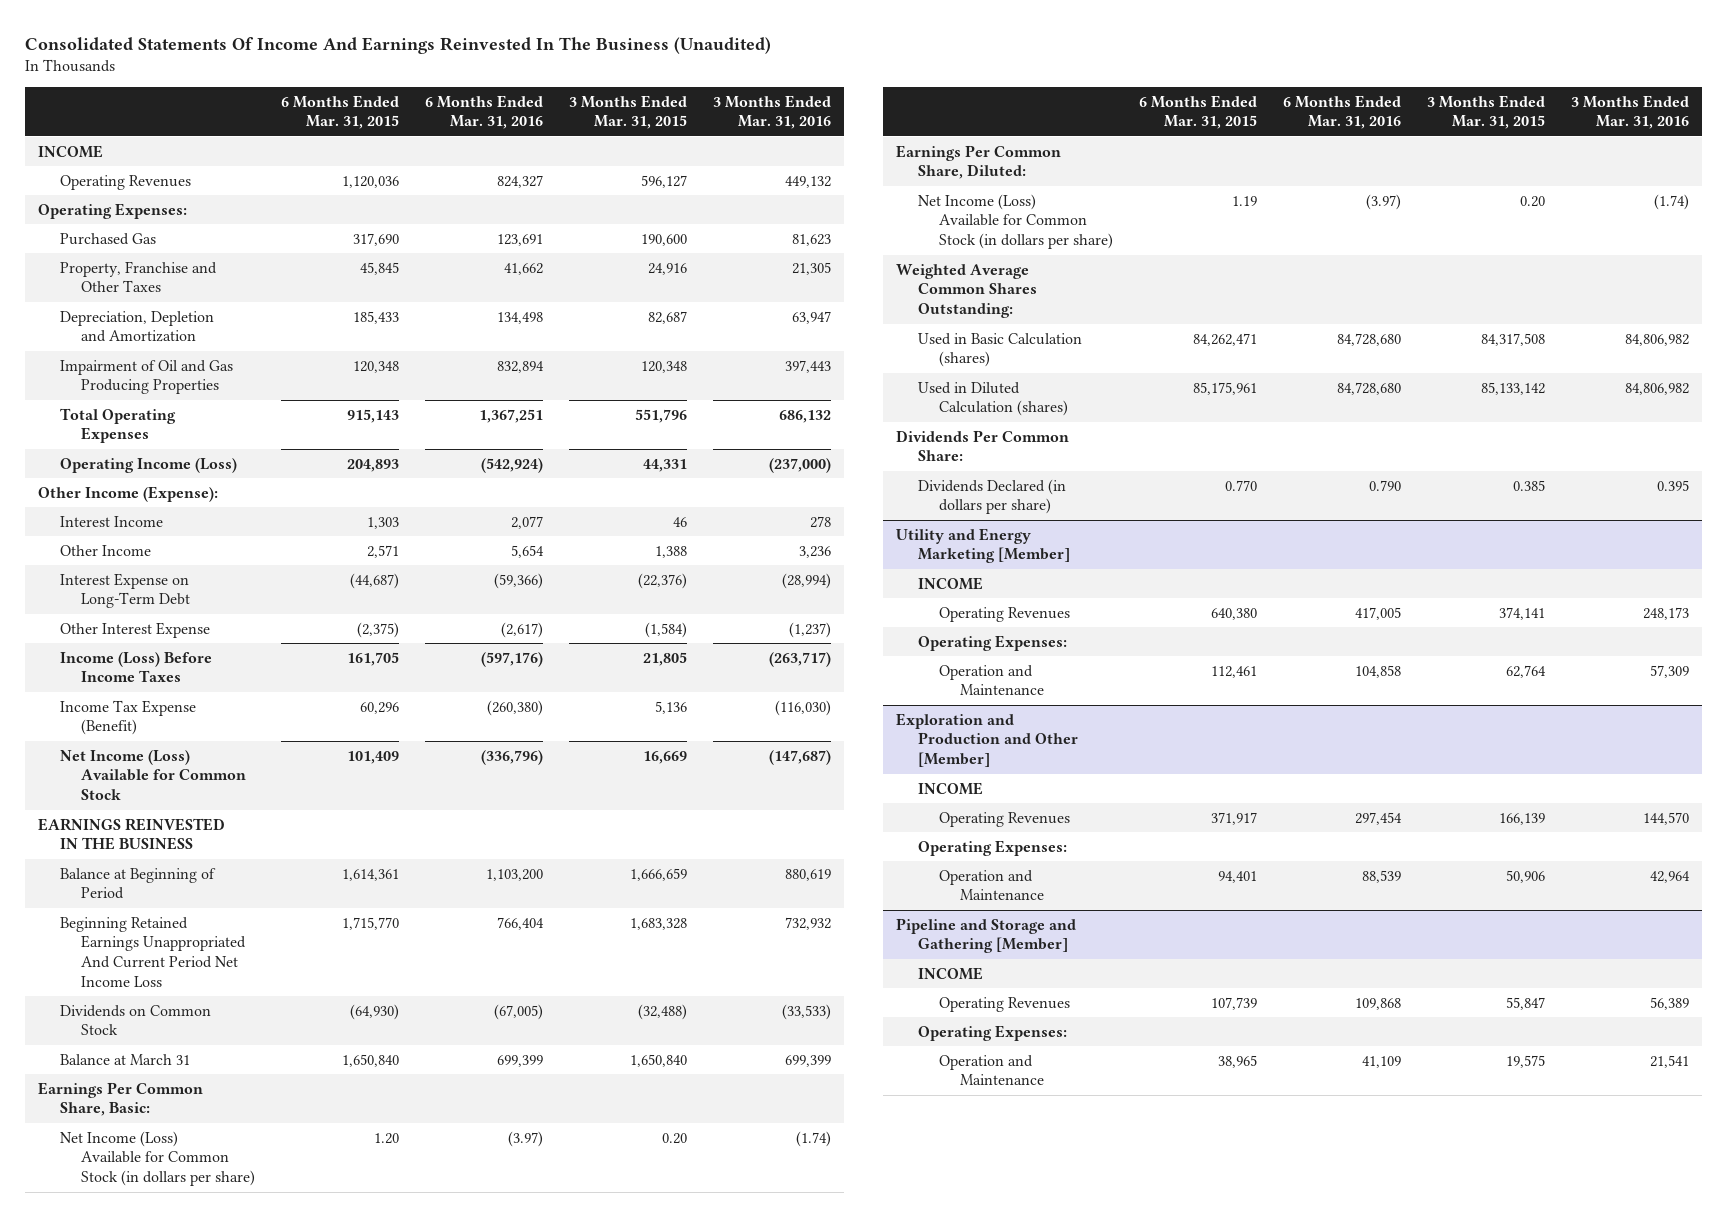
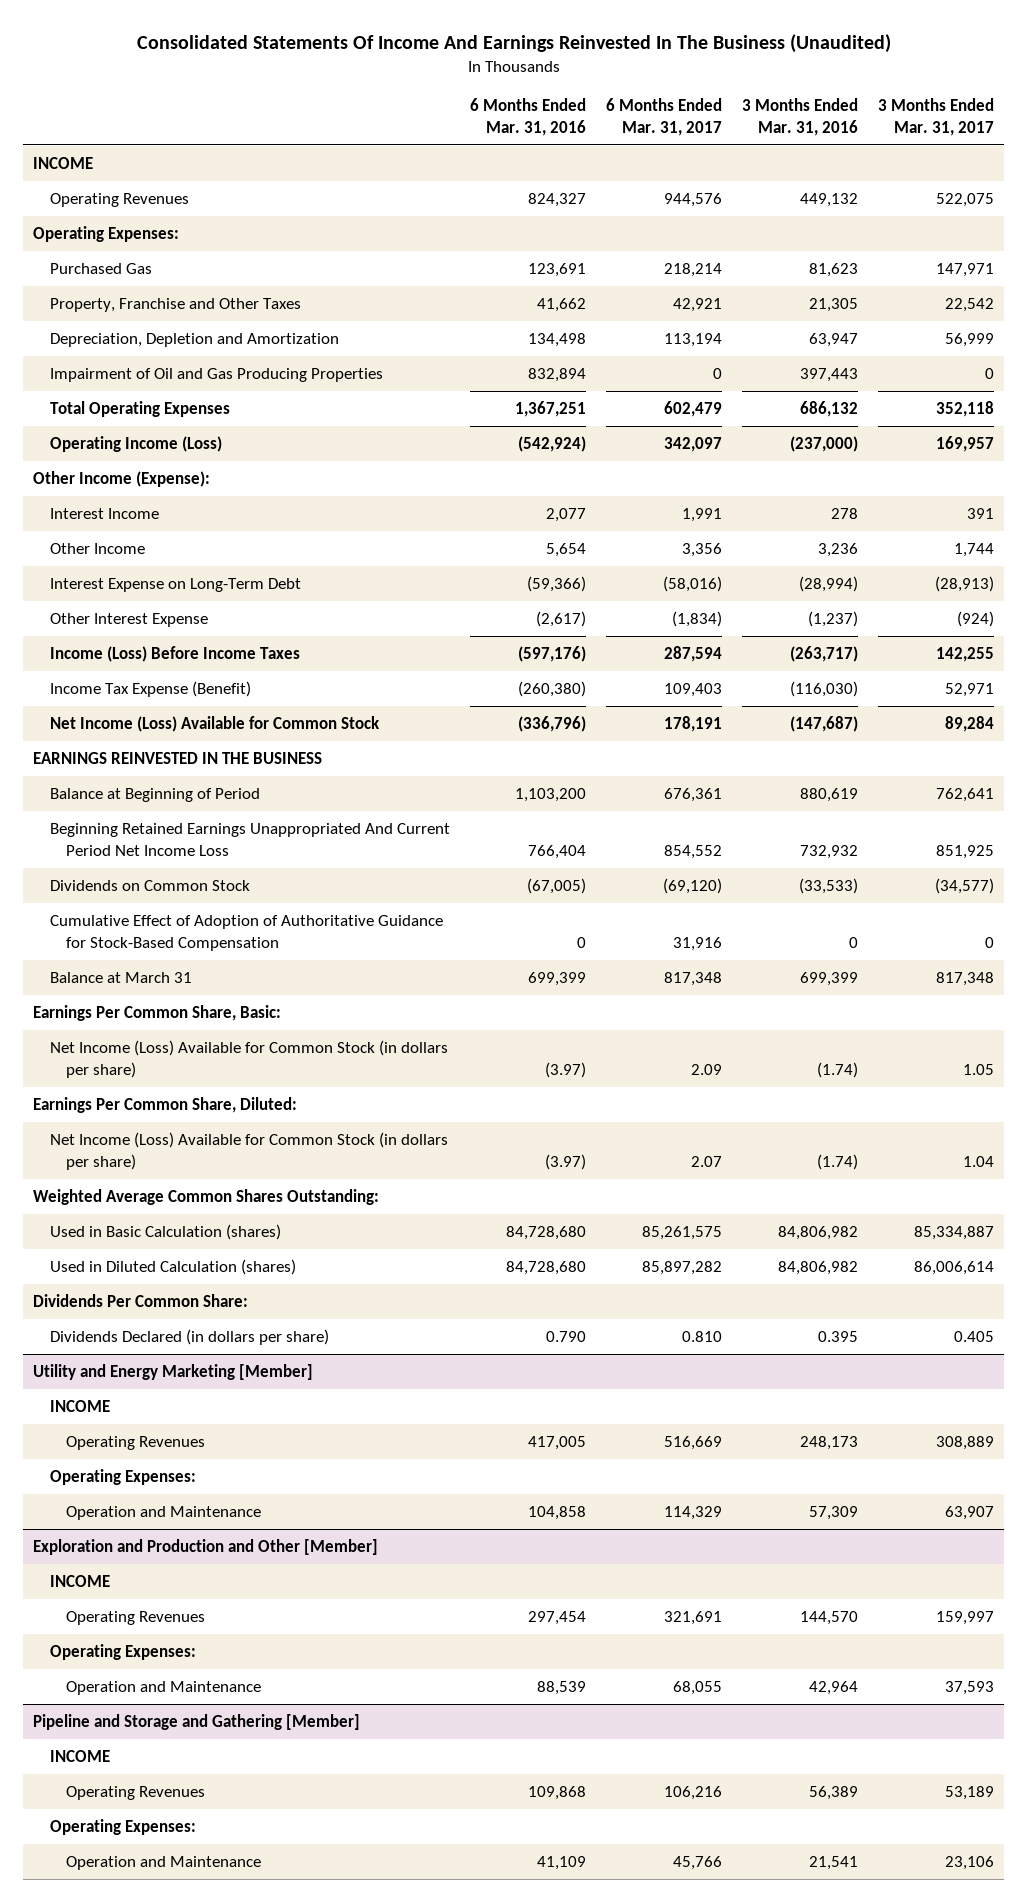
[280,94,399,130] 6 Months Ended Mar. 31, 2015 -> none
[568,94,687,130] 3 Months Ended Mar. 31, 2015 -> none
none -> [605,98,722,136] 6 Months Ended Mar. 31, 2017
none -> [878,98,995,136] 3 Months Ended Mar. 31, 2017
none -> [49,914,443,951] Cumulative Effect of Adoption of Authoritative Guidance for Stock-Based Compensation

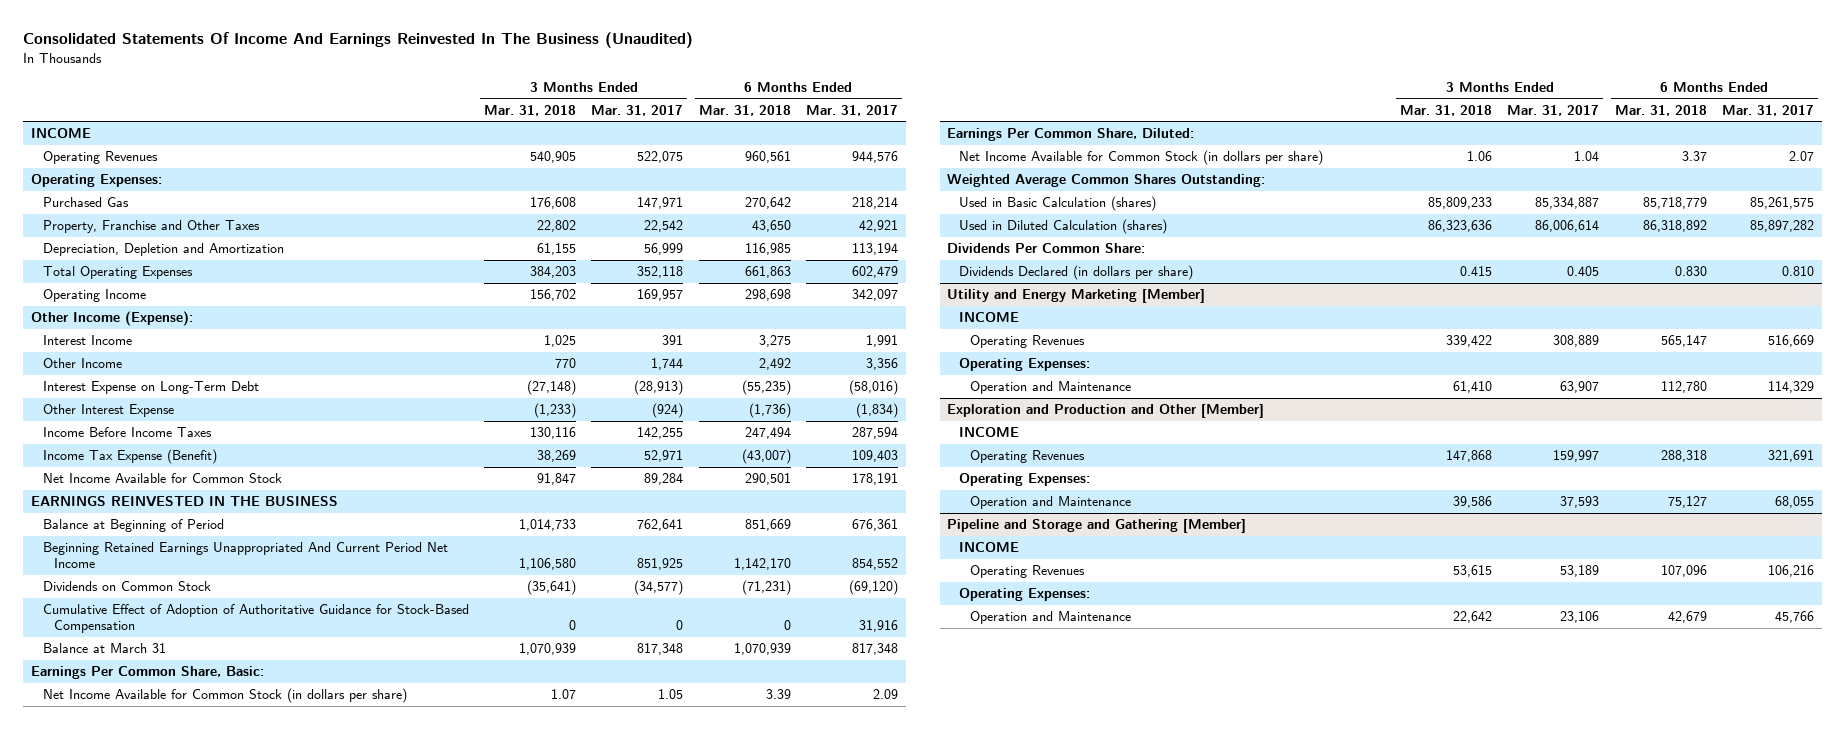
[469,98,586,136] 6 Months Ended Mar. 31, 2016 -> none
[742,98,859,136] 3 Months Ended Mar. 31, 2016 -> none
none -> [483,104,576,116] Mar. 31, 2018
none -> [698,104,791,116] Mar. 31, 2018
[49,367,383,382] Impairment of Oil and Gas Producing Properties -> none
[49,435,222,452] Operating Income (Loss) -> [42,288,146,302] Operating Income
[49,645,300,662] Income (Loss) Before Income Taxes -> [42,426,212,437] Income Before Income Taxes
[49,715,380,732] Net Income (Loss) Available for Common Stock -> [42,472,282,483] Net Income Available for Common Stock
[49,822,450,856] Beginning Retained Earnings Unappropriated And Current Period Net Income Loss -> [42,541,448,569] Beginning Retained Earnings Unappropriated And Current Period Net Income
[49,1039,448,1078] Net Income (Loss) Available for Common Stock (in dollars per share) -> [42,687,407,703] Net Income Available for Common Stock (in dollars per share)
[49,1131,448,1170] Net Income (Loss) Available for Common Stock (in dollars per share) -> [958,149,1323,165] Net Income Available for Common Stock (in dollars per share)

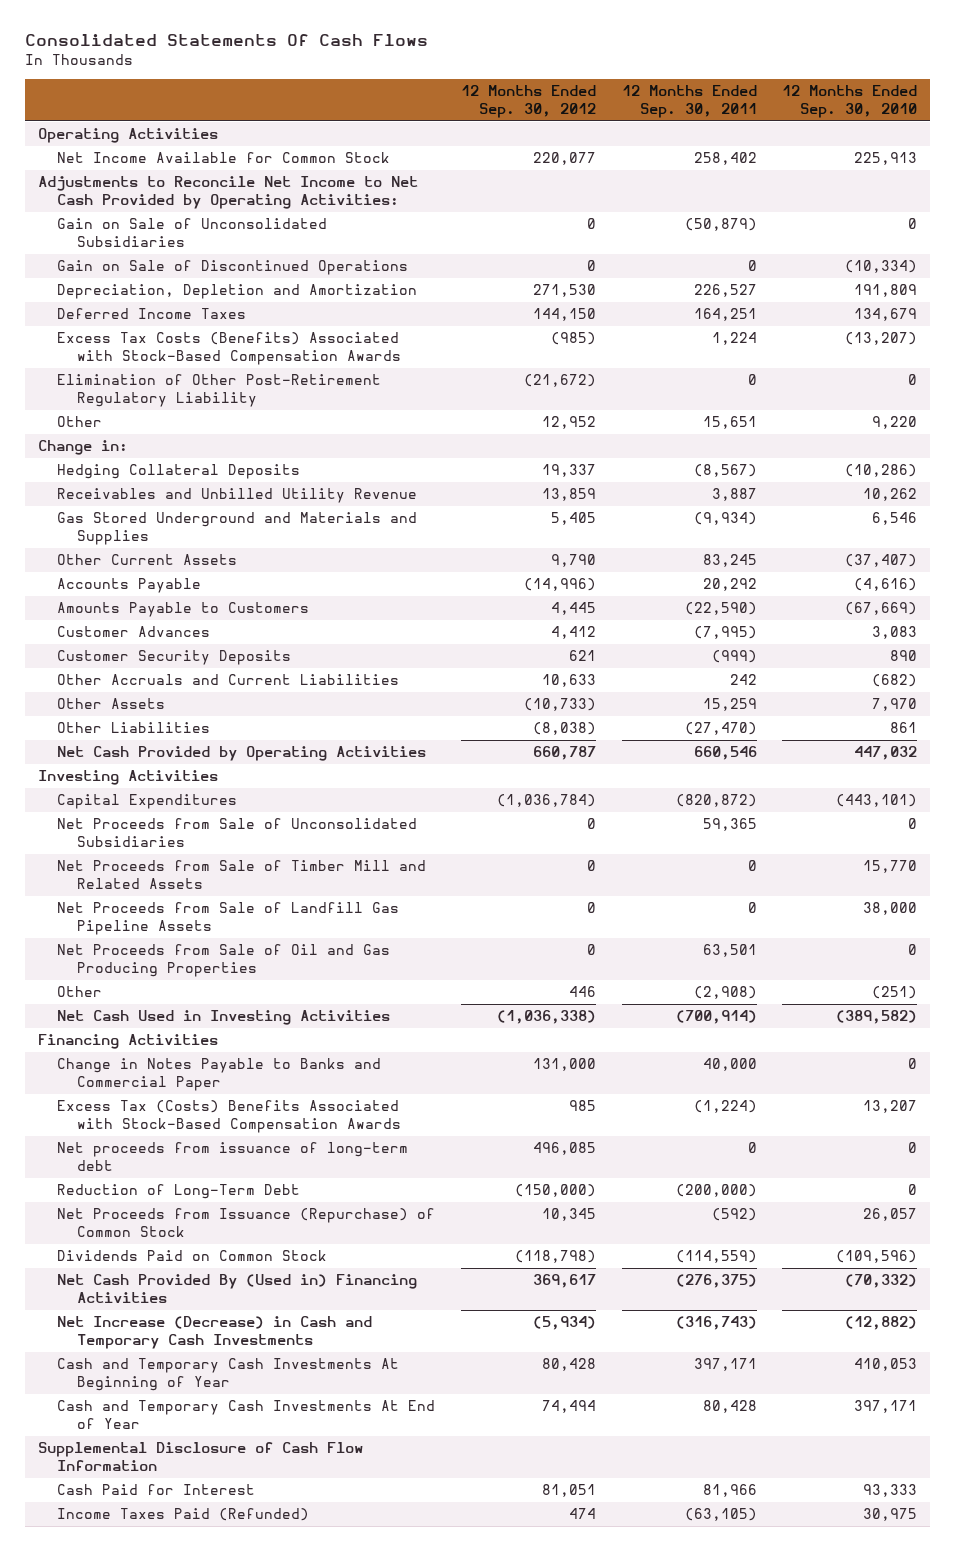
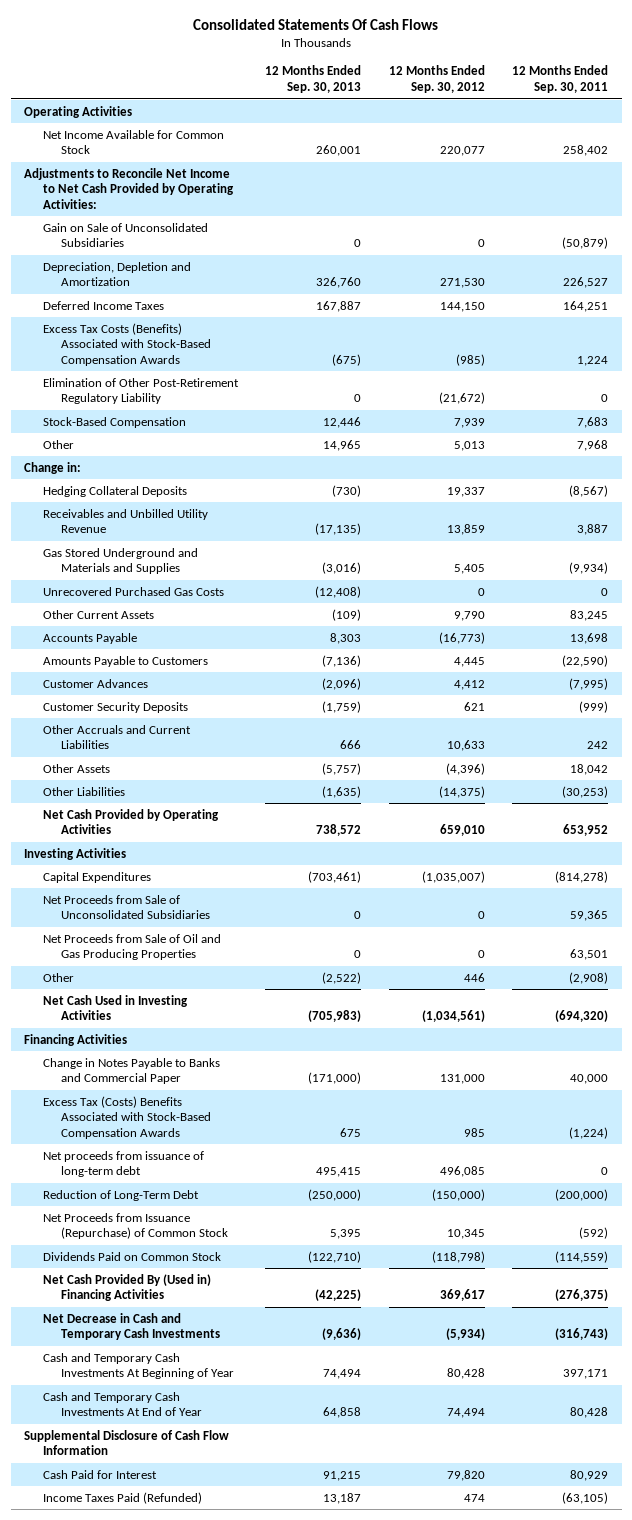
[782,85,918,118] 12 Months Ended Sep. 30, 2010 -> none
none -> [265,65,362,94] 12 Months Ended Sep. 30, 2013
[57,260,409,276] Gain on Sale of Discontinued Operations -> none
none -> [42,416,186,428] Stock-Based Compensation
[541,416,596,430] 12,952 -> [453,440,485,451] 5,013
[702,416,757,430] 15,651 -> [577,439,609,451] 7,968
none -> [42,586,224,596] Unrecovered Purchased Gas Costs
[523,578,596,592] (14,996) -> [438,631,485,644] (16,773)
[702,578,757,592] 20,292 -> [570,632,609,644] 13,698
[523,698,596,712] (10,733) -> [445,762,485,775] (4,396)
[702,698,757,712] 15,259 -> [570,763,609,775] 18,042
[532,722,596,736] (8,038) -> [438,785,485,798] (14,375)
[684,722,757,736] (27,470) -> [562,785,609,798] (30,253)
[532,746,596,761] 660,787 -> [439,824,485,837] 659,010
[693,746,757,761] 660,546 -> [563,824,609,837] 653,952
[496,794,596,808] (1,036,784) -> [421,870,485,883] (1,035,007)
[675,794,757,808] (820,872) -> [555,870,609,883] (814,278)
[57,860,427,889] Net Proceeds from Sale of Timber Mill and Related Assets -> none
[57,902,400,935] Net Proceeds from Sale of Landfill Gas Pipeline Assets -> none
[496,1010,596,1025] (1,036,338) -> [421,1010,485,1023] (1,034,561)
[675,1010,757,1025] (700,914) -> [555,1010,609,1023] (694,320)
[57,1316,373,1349] Net Increase (Decrease) in Cash and Temporary Cash Investments -> [42,1312,220,1341] Net Decrease in Cash and Temporary Cash Investments
[541,1484,596,1498] 81,051 -> [446,1469,485,1481] 79,820
[702,1484,757,1498] 81,966 -> [570,1469,609,1481] 80,929

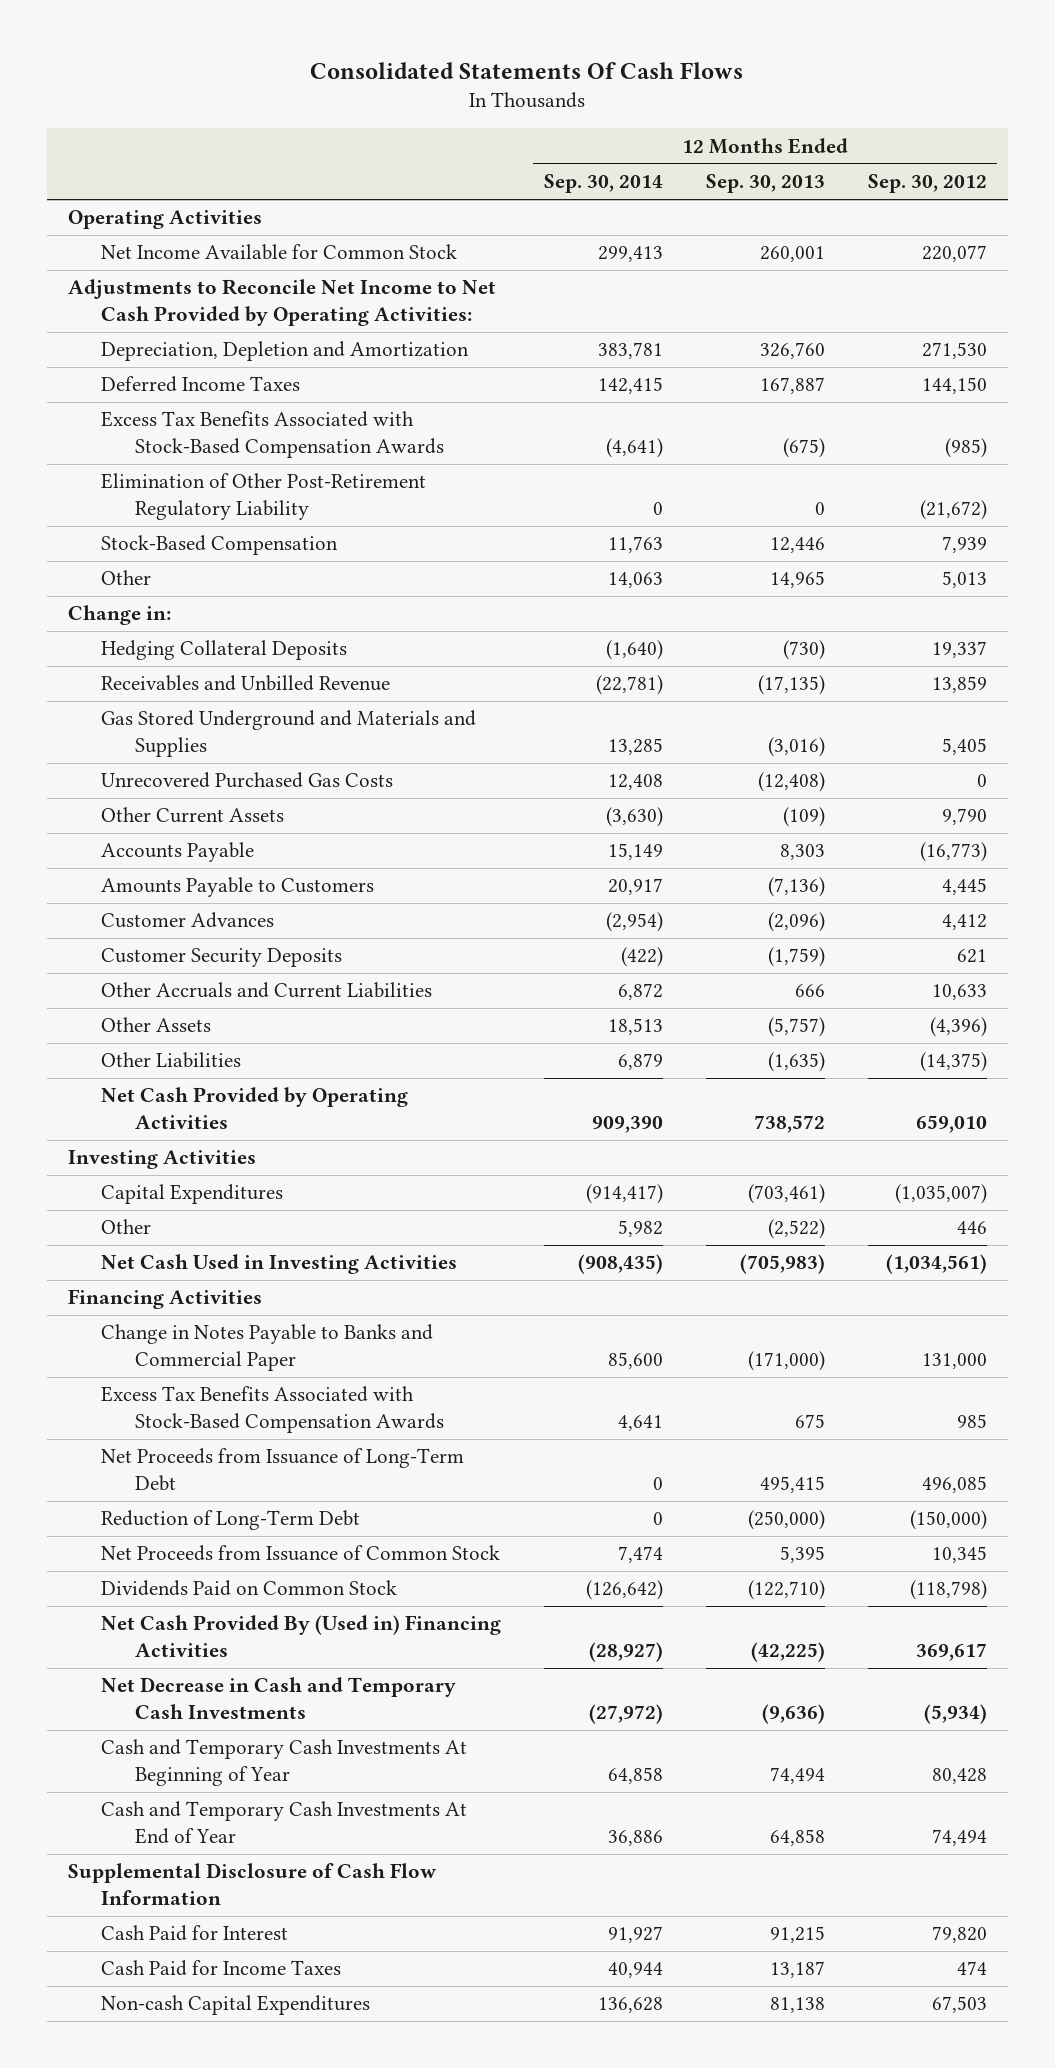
[512,65,609,94] 12 Months Ended Sep. 30, 2011 -> none
none -> [544,174,664,194] Sep. 30, 2014
[42,222,208,248] Gain on Sale of Unconsolidated Subsidiaries -> none
[42,322,211,366] Excess Tax Costs (Benefits) Associated with Stock-Based Compensation Awards -> [101,411,444,458] Excess Tax Benefits Associated with Stock-Based Compensation Awards
[42,508,208,534] Receivables and Unbilled Utility Revenue -> [101,675,391,692] Receivables and Unbilled Revenue
[42,894,210,920] Net Proceeds from Sale of Unconsolidated Subsidiaries -> none
[42,933,221,961] Net Proceeds from Sale of Oil and Gas Producing Properties -> none
[42,1095,211,1139] Excess Tax (Costs) Benefits Associated with Stock-Based Compensation Awards -> [101,1386,444,1433] Excess Tax Benefits Associated with Stock-Based Compensation Awards
[42,1150,204,1178] Net proceeds from issuance of long-term debt -> [101,1448,465,1491] Net Proceeds from Issuance of Long-Term Debt
[42,1212,228,1240] Net Proceeds from Issuance (Repurchase) of Common Stock -> [101,1545,501,1562] Net Proceeds from Issuance of Common Stock
[42,1491,202,1504] Income Taxes Paid (Refunded) -> [101,1960,342,1977] Cash Paid for Income Taxes
none -> [101,1995,371,2016] Non-cash Capital Expenditures

